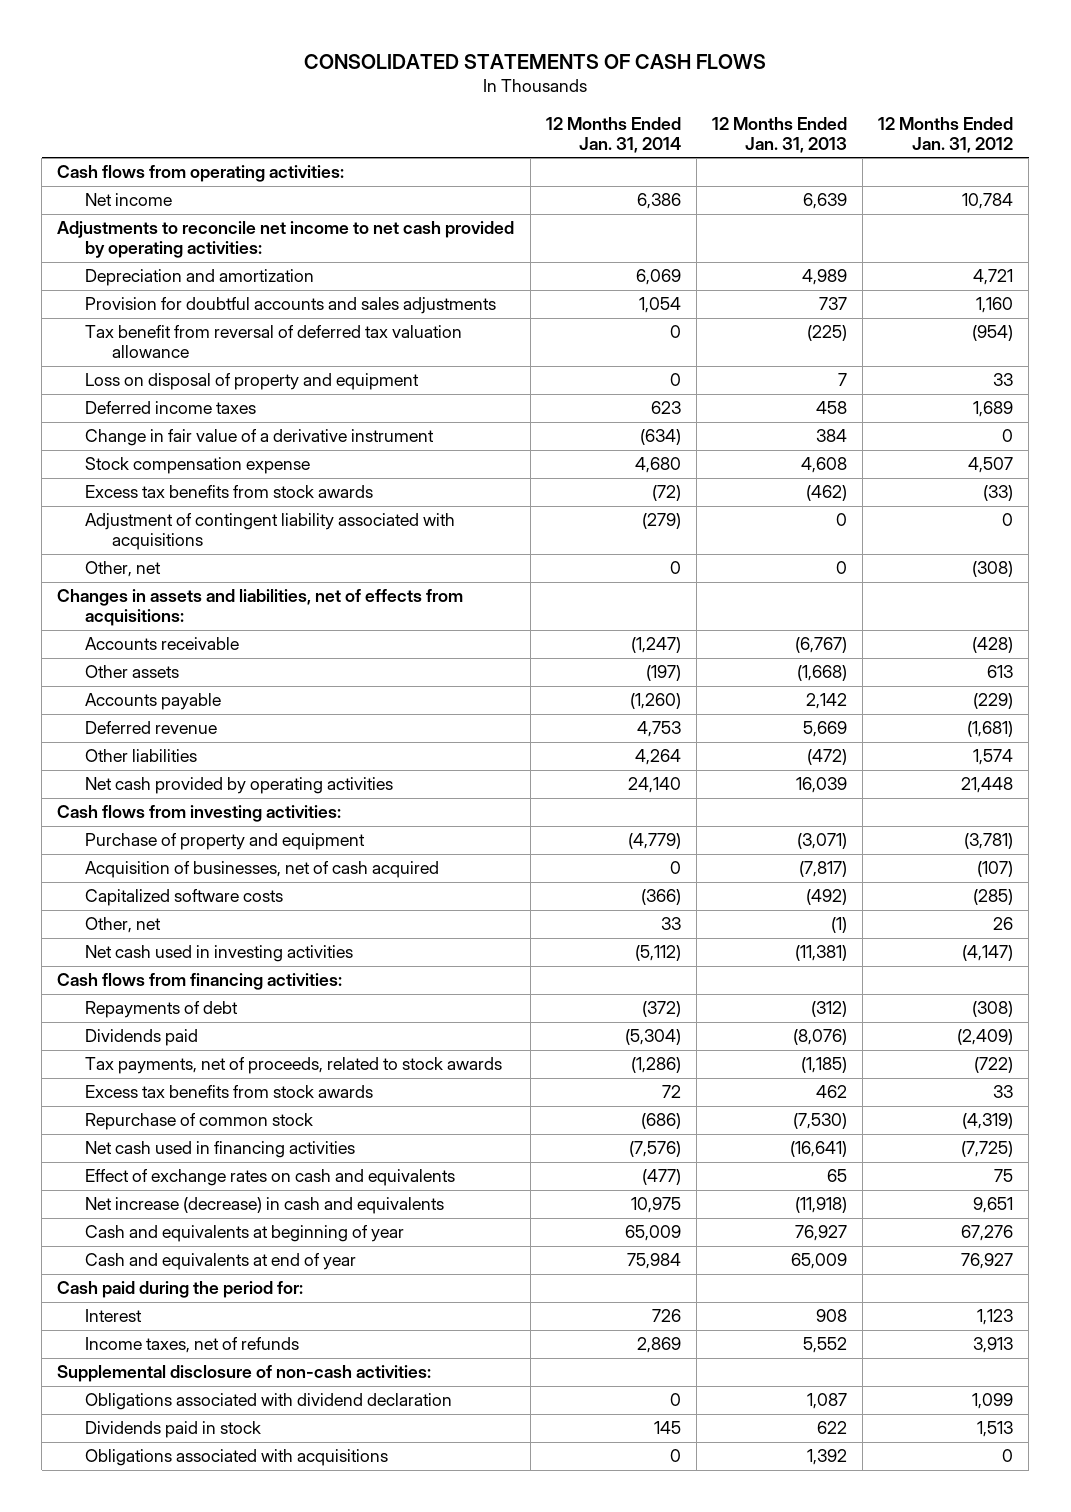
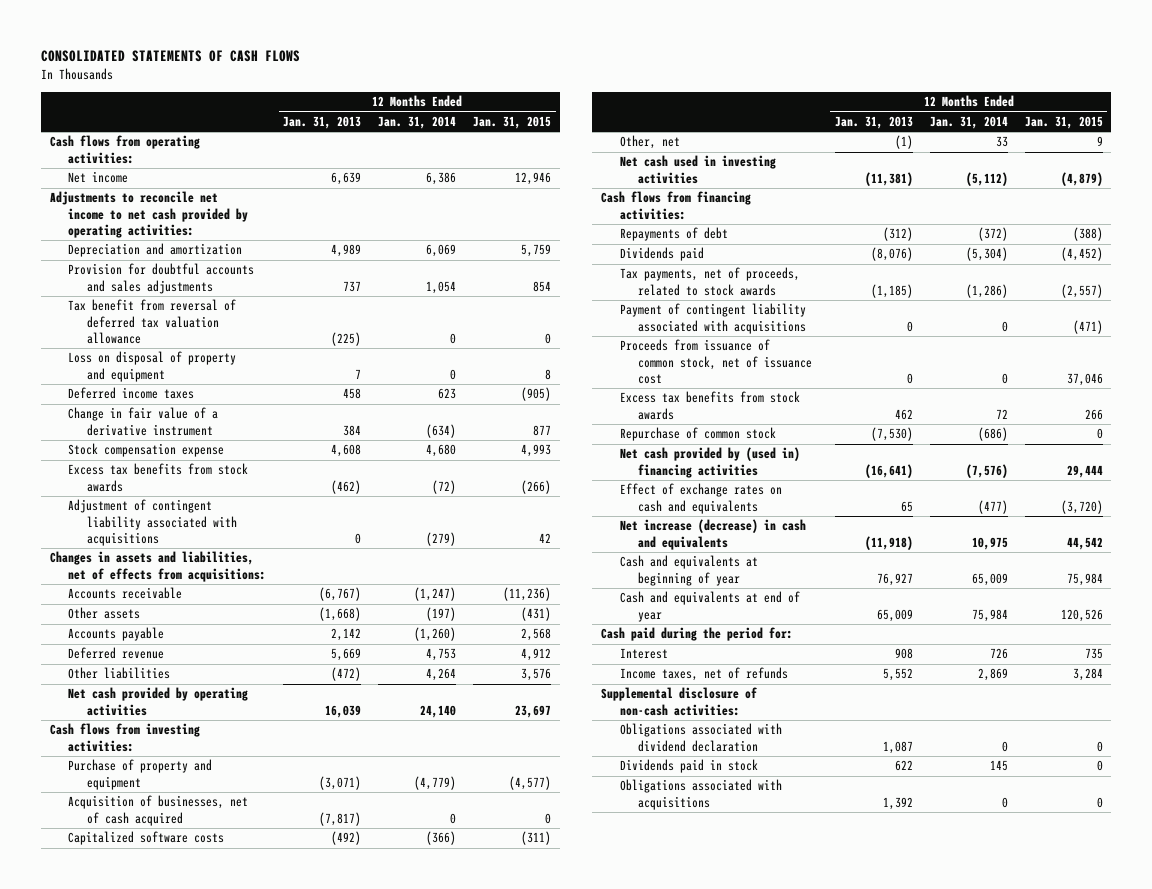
[878,116,1014,153] 12 Months Ended Jan. 31, 2012 -> none
none -> [473,115,552,129] Jan. 31, 2015
[84,561,161,578] Other, net -> none
none -> [619,303,807,334] Payment of contingent liability associated with acquisitions
none -> [619,339,813,385] Proceeds from issuance of common stock, net of issuance cost
[84,1141,355,1159] Net cash used in financing activities -> [619,447,800,478] Net cash provided by (used in) financing activities

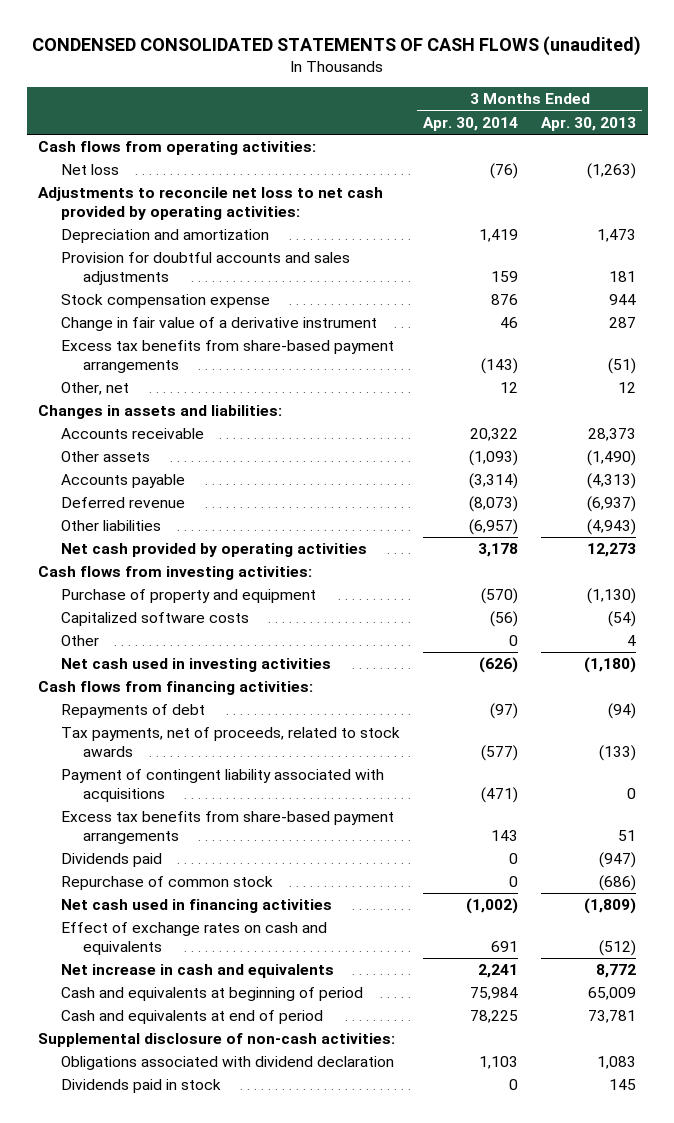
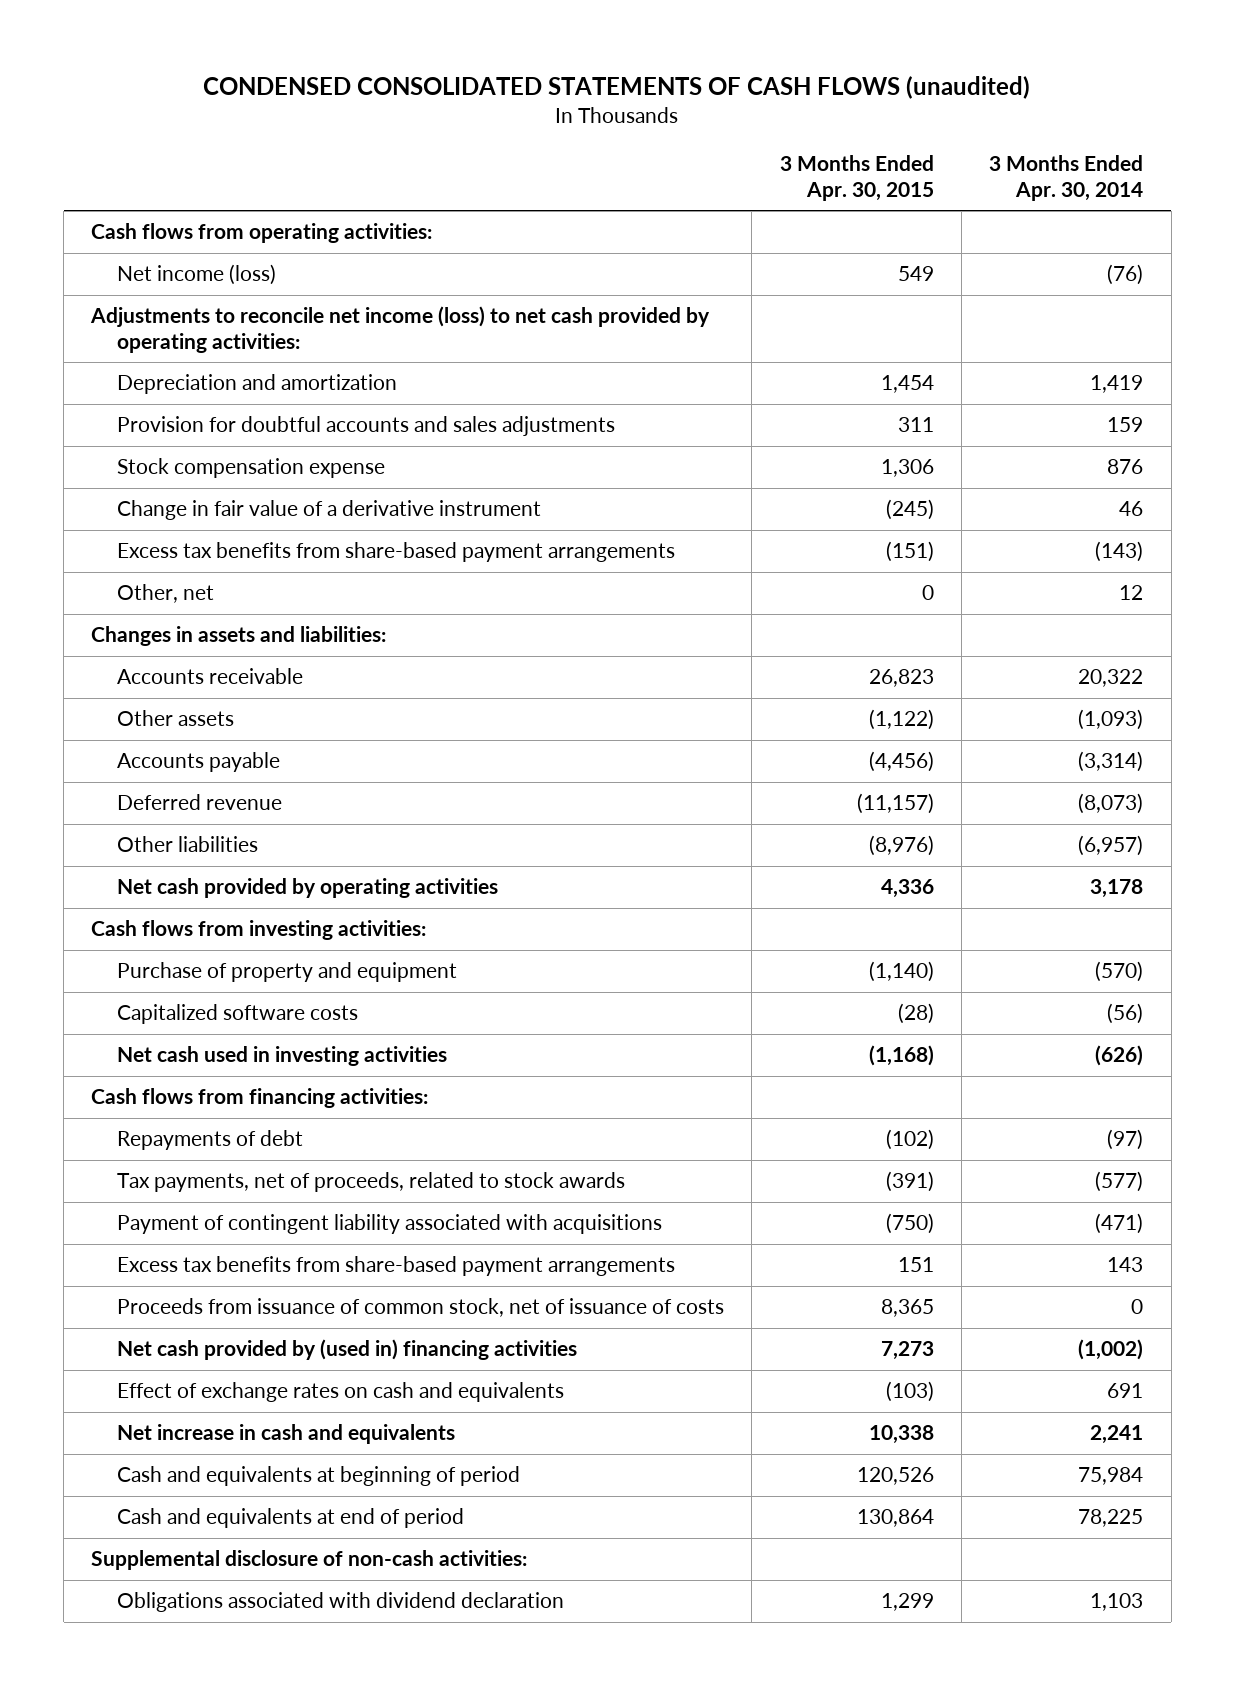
[541,116,637,131] Apr. 30, 2013 -> none
none -> [779,155,934,201] 3 Months Ended Apr. 30, 2015
[60,164,119,176] Net loss -> [116,264,276,286] Net income (loss)
[38,187,384,221] Adjustments to reconcile net loss to net cash provided by operating activities: -> [90,306,711,353] Adjustments to reconcile net income (loss) to net cash provided by operating activities:
[60,635,99,647] Other -> none
[60,853,162,868] Dividends paid -> none
[60,876,273,891] Repurchase of common stock -> none
none -> [116,1298,724,1318] Proceeds from issuance of common stock, net of issuance of costs
[60,899,332,914] Net cash used in financing activities -> [116,1339,577,1361] Net cash provided by (used in) financing activities
[60,1079,221,1094] Dividends paid in stock -> none

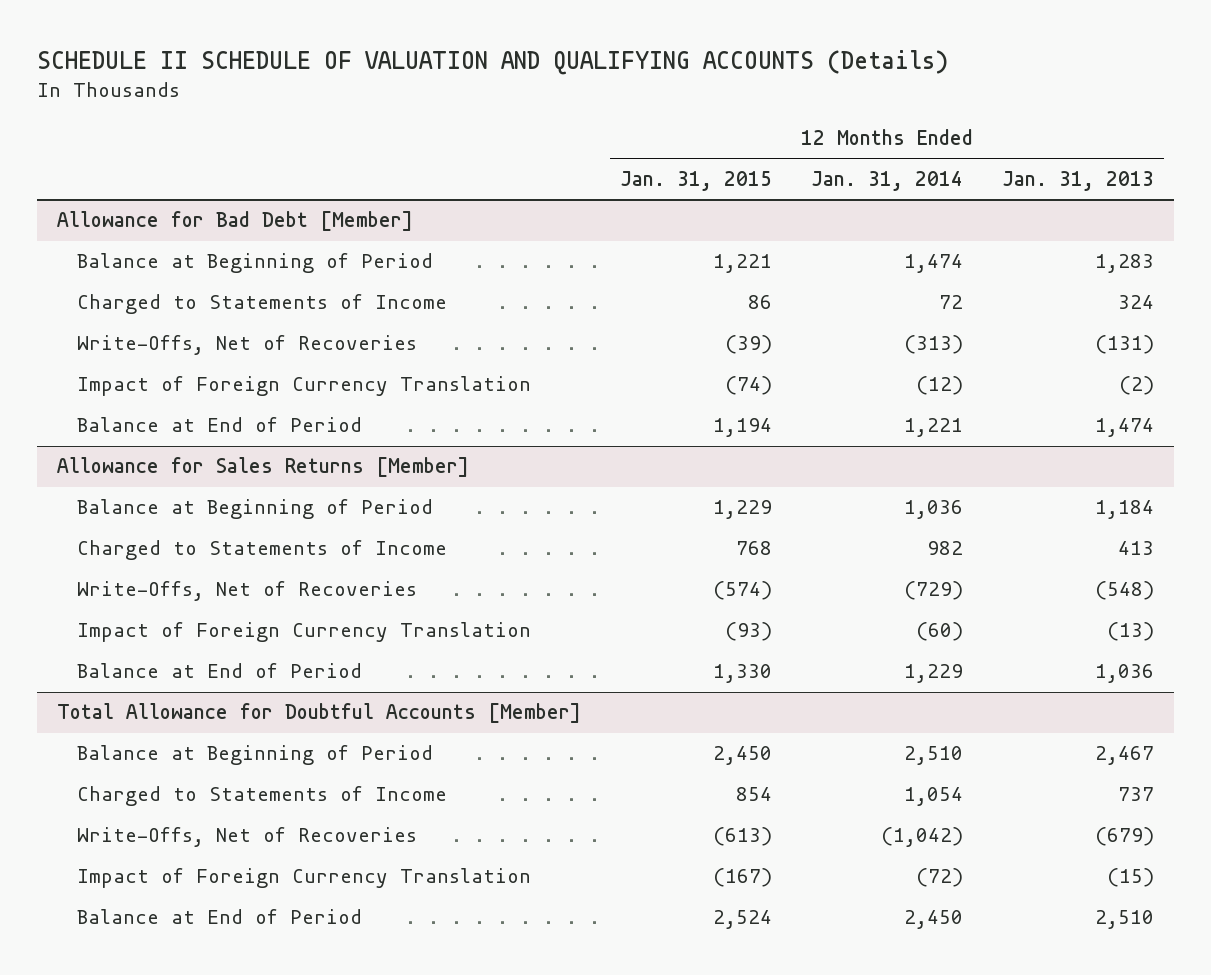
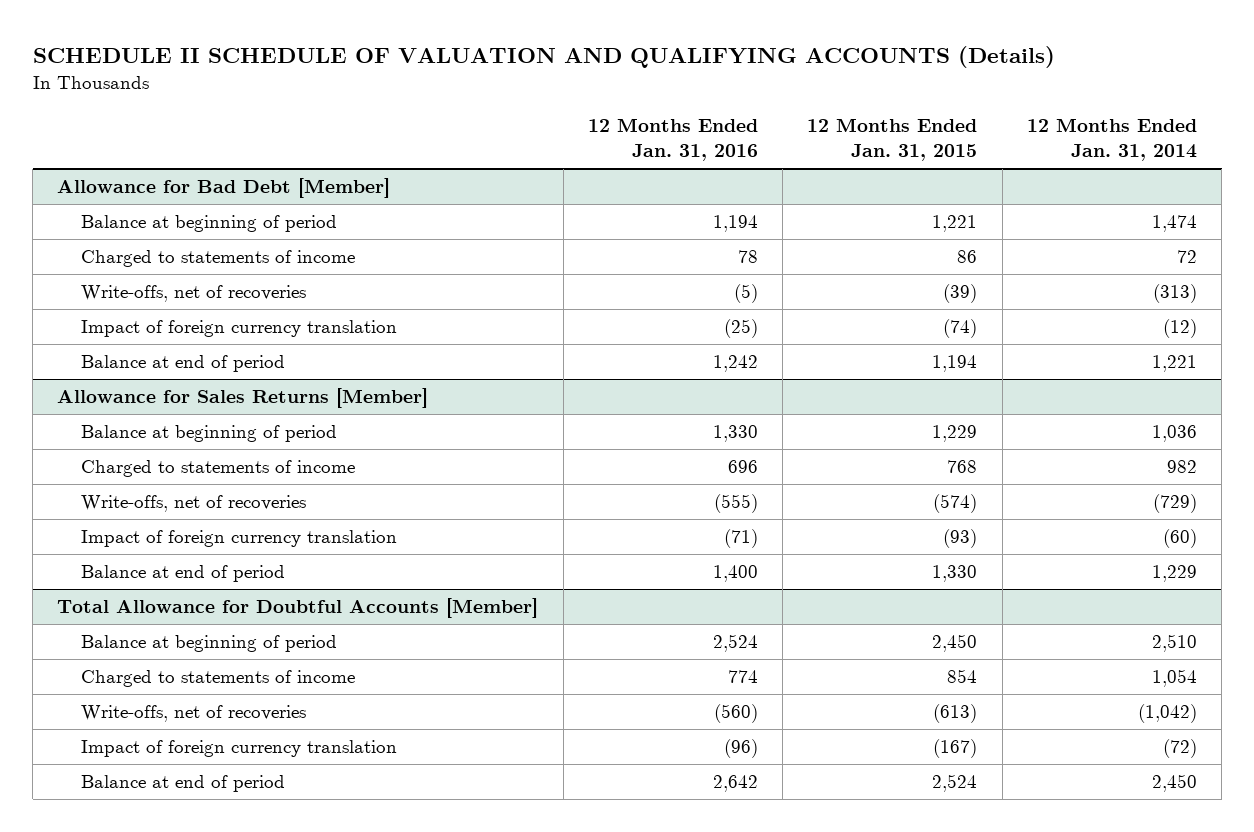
[1002,170,1155,191] Jan. 31, 2013 -> none
none -> [587,118,758,162] 12 Months Ended Jan. 31, 2016
[77,253,434,274] Balance at Beginning of Period -> [81,215,338,233] Balance at beginning of period
[77,294,448,315] Charged to Statements of Income -> [81,250,356,268] Charged to statements of income
[77,335,418,356] Write-Offs, Net of Recoveries -> [81,285,307,303] Write-offs, net of recoveries
[77,376,532,397] Impact of Foreign Currency Translation -> [81,320,398,338] Impact of foreign currency translation
[77,417,363,433] Balance at End of Period -> [81,355,286,373] Balance at end of period
[77,499,434,520] Balance at Beginning of Period -> [81,425,338,443] Balance at beginning of period
[77,540,448,561] Charged to Statements of Income -> [81,460,356,478] Charged to statements of income
[77,581,418,602] Write-Offs, Net of Recoveries -> [81,495,307,513] Write-offs, net of recoveries
[77,622,532,643] Impact of Foreign Currency Translation -> [81,530,398,548] Impact of foreign currency translation
[77,663,363,679] Balance at End of Period -> [81,565,286,583] Balance at end of period
[77,745,434,766] Balance at Beginning of Period -> [81,635,338,653] Balance at beginning of period
[77,786,448,807] Charged to Statements of Income -> [81,670,356,688] Charged to statements of income
[77,827,418,848] Write-Offs, Net of Recoveries -> [81,705,307,723] Write-offs, net of recoveries
[77,868,532,889] Impact of Foreign Currency Translation -> [81,740,398,758] Impact of foreign currency translation
[77,909,363,925] Balance at End of Period -> [81,775,286,793] Balance at end of period

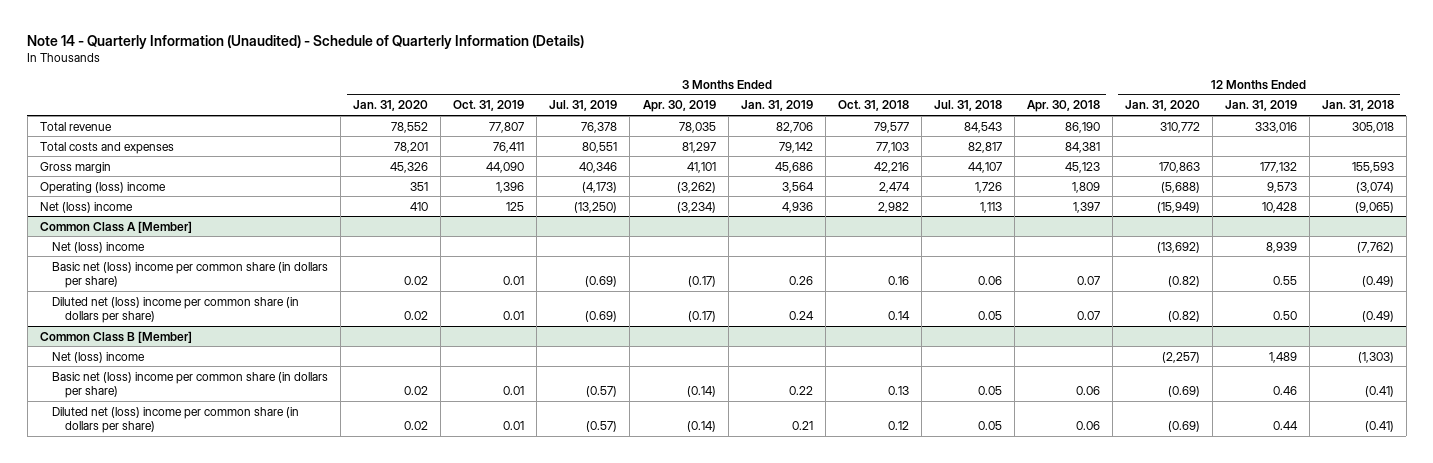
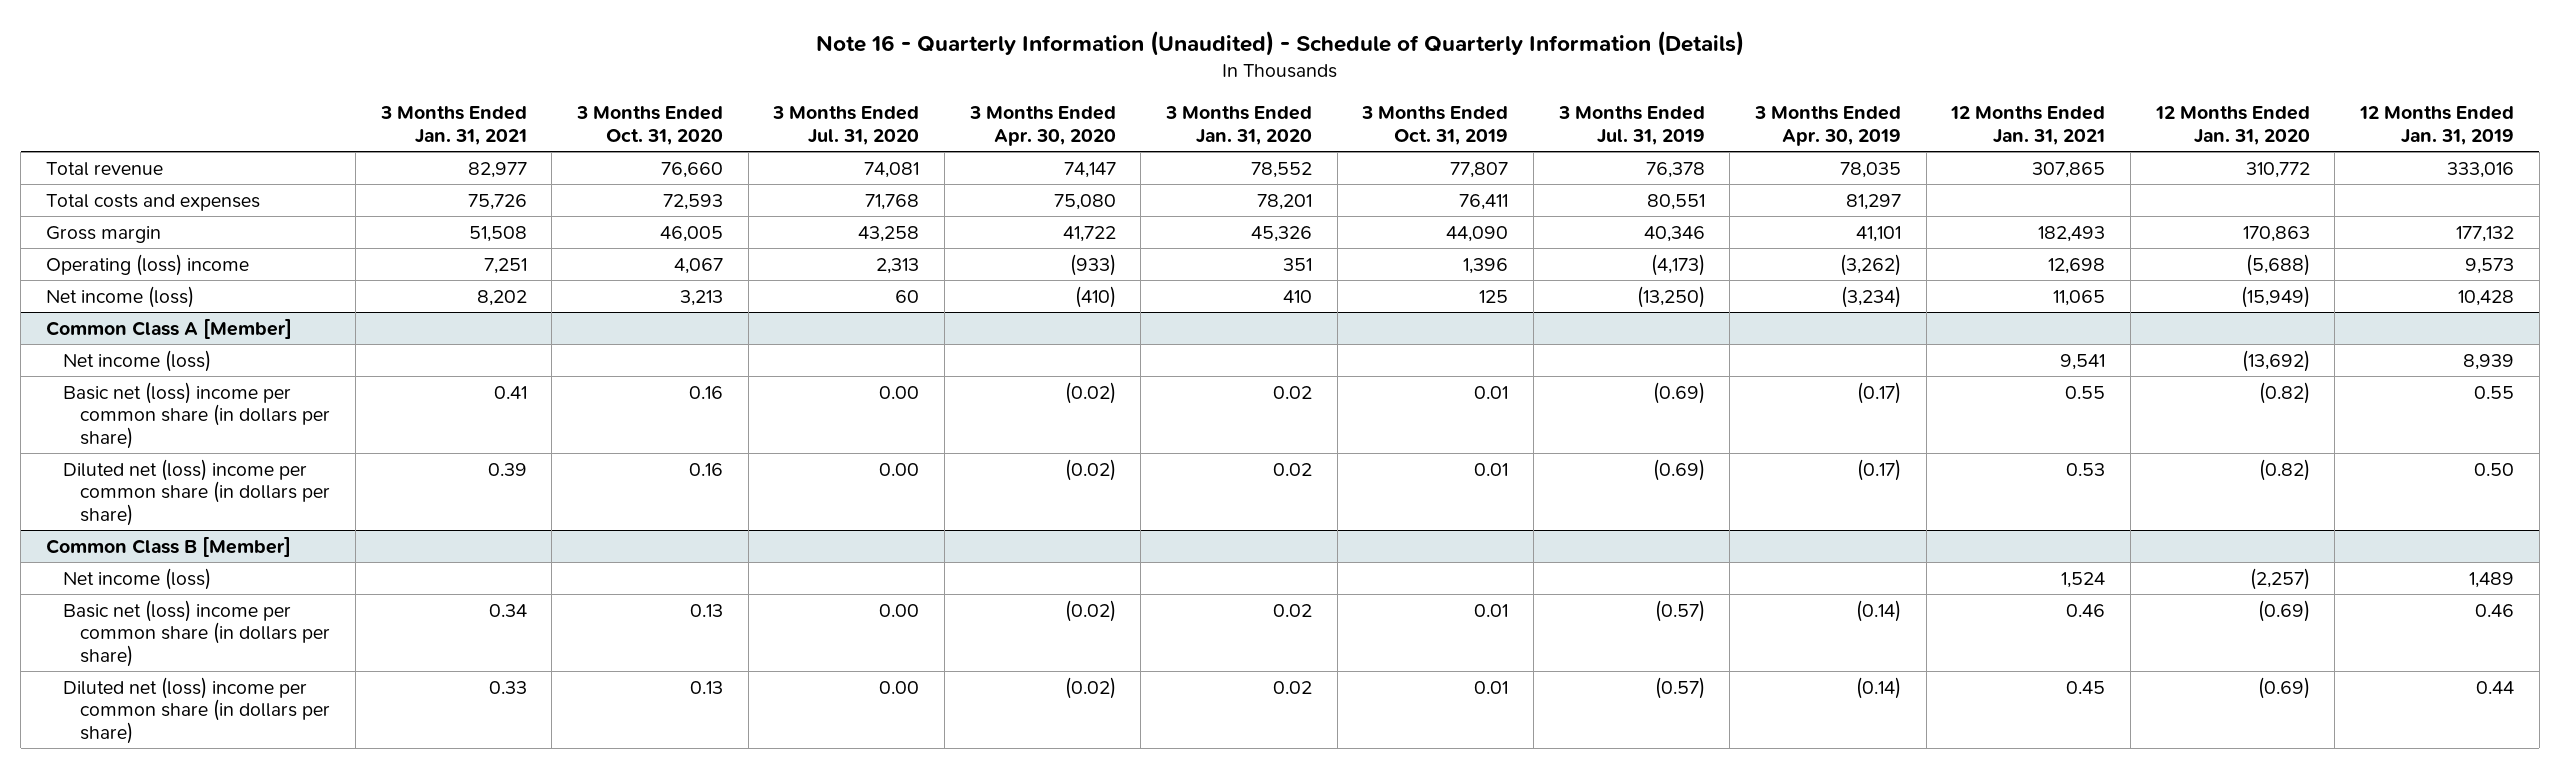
[27,34,585,49] Note 14 - Quarterly Information (Unaudited) - Schedule of Quarterly Information (Details) -> [816,31,1745,57] Note 16 - Quarterly Information (Unaudited) - Schedule of Quarterly Information (Details)
[740,100,813,112] Jan. 31, 2019 -> none
[837,100,909,112] Oct. 31, 2018 -> none
[933,100,1002,112] Jul. 31, 2018 -> none
[1026,100,1100,113] Apr. 30, 2018 -> none
[1321,100,1394,112] Jan. 31, 2018 -> none
none -> [379,106,527,145] 3 Months Ended Jan. 31, 2021
none -> [576,106,724,145] 3 Months Ended Oct. 31, 2020
none -> [772,106,920,145] 3 Months Ended Jul. 31, 2020
none -> [968,106,1116,146] 3 Months Ended Apr. 30, 2020
none -> [1950,106,2106,145] 12 Months Ended Jan. 31, 2021
[39,201,133,213] Net (loss) income -> [46,285,195,308] Net income (loss)
[52,241,146,253] Net (loss) income -> [63,349,212,372] Net income (loss)
[52,351,146,363] Net (loss) income -> [63,567,212,590] Net income (loss)

